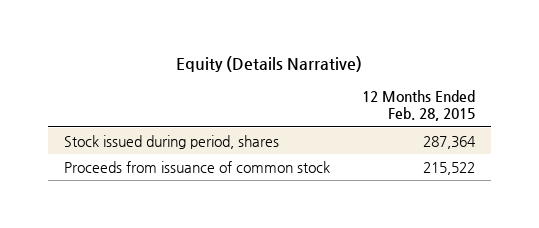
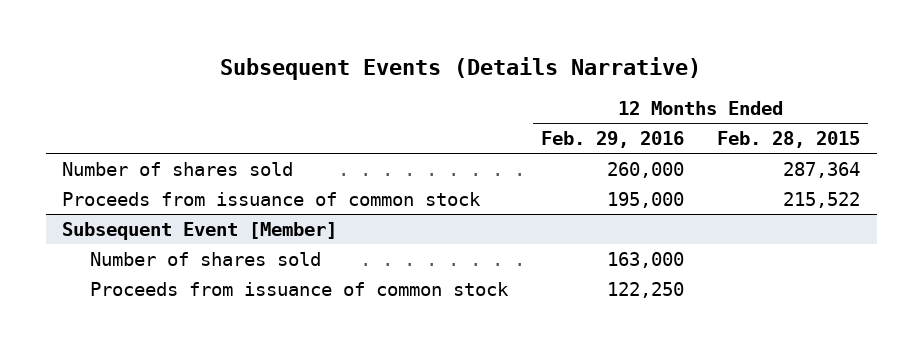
[176,56,363,73] Equity (Details Narrative) -> [220,56,702,80] Subsequent Events (Details Narrative)
none -> [541,130,685,148] Feb. 29, 2016
[63,134,279,149] Stock issued during period, shares -> [62,161,294,176] Number of shares sold
none -> [62,221,338,240] Subsequent Event [Member]
none -> [90,251,322,266] Number of shares sold
none -> [90,281,510,296] Proceeds from issuance of common stock

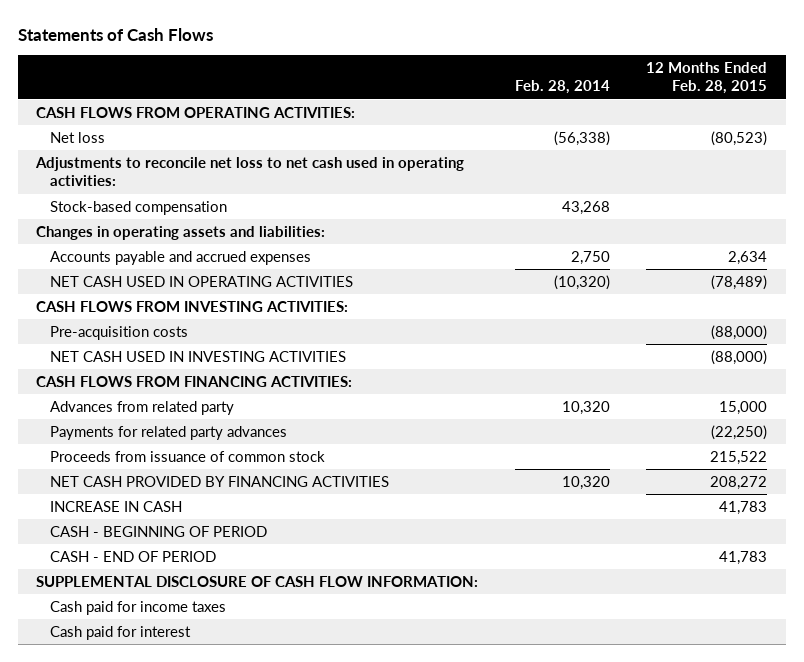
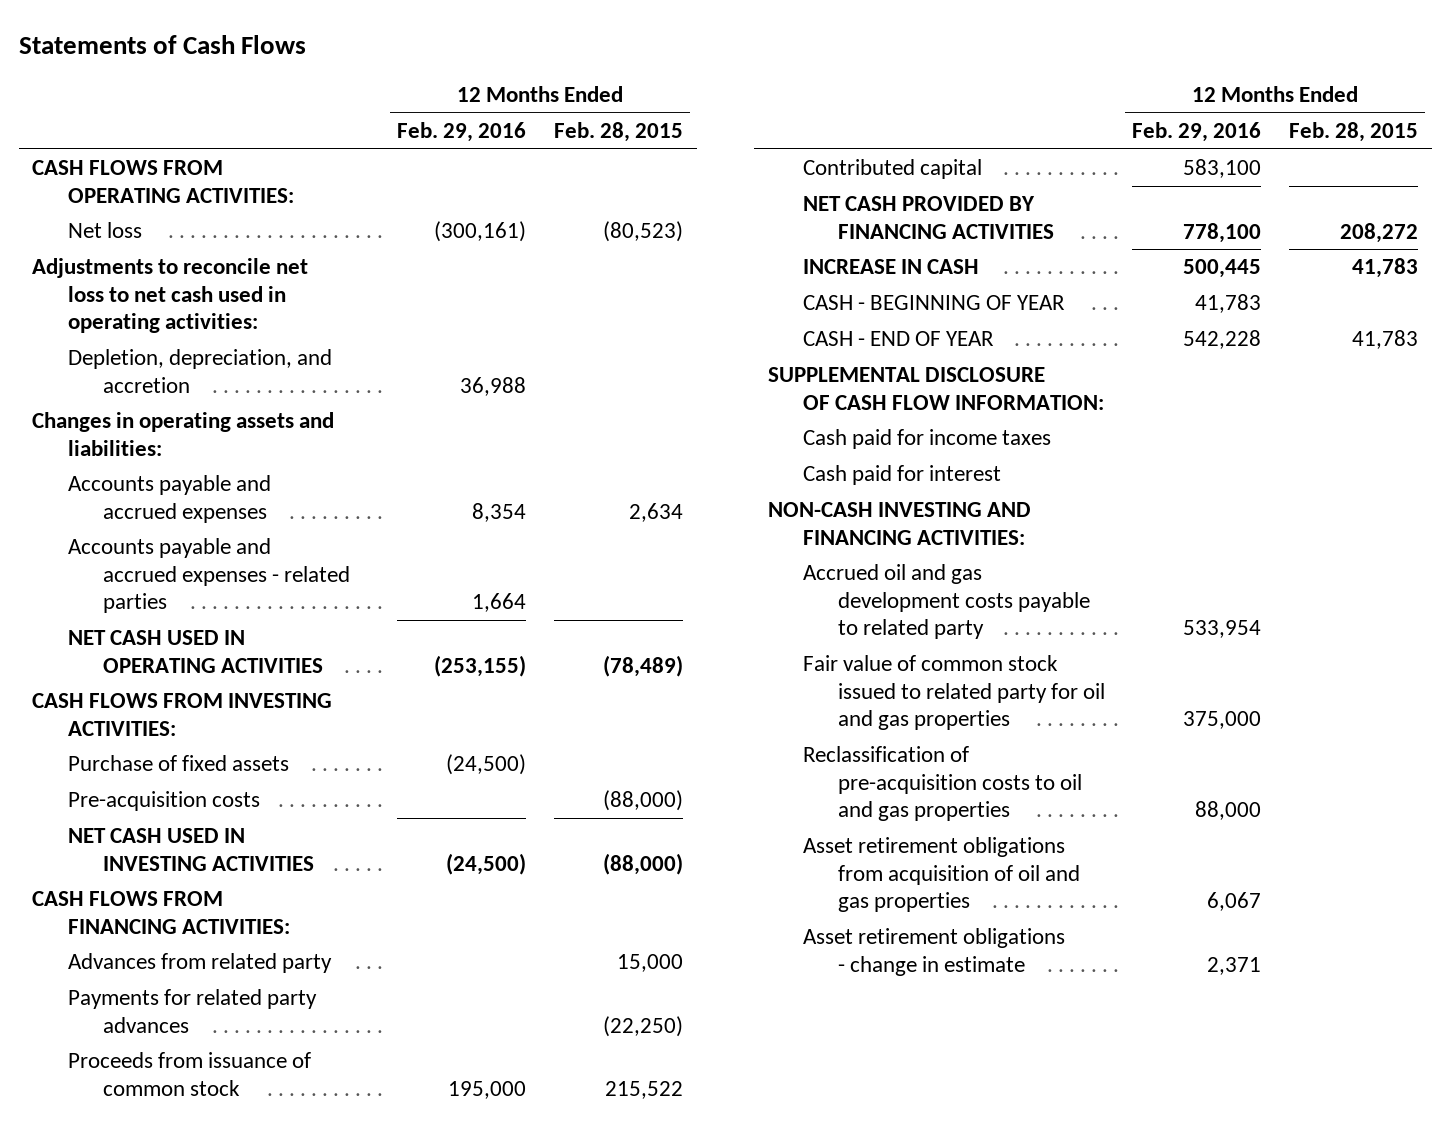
[514,80,610,95] Feb. 28, 2014 -> none
none -> [397,122,527,143] Feb. 29, 2016
[49,200,227,215] Stock-based compensation -> none
none -> [67,349,332,393] Depletion, depreciation, and accretion
none -> [67,538,350,614] Accounts payable and accrued expenses - related parties
none -> [67,755,289,772] Purchase of fixed assets
none -> [802,159,982,180] Contributed capital
[49,525,267,537] CASH - BEGINNING OF PERIOD -> [802,295,1065,311] CASH - BEGINNING OF YEAR
[49,550,216,562] CASH - END OF PERIOD -> [802,331,994,347] CASH - END OF YEAR
none -> [767,502,1031,545] NON-CASH INVESTING AND FINANCING ACTIVITIES:
none -> [802,564,1090,640] Accrued oil and gas development costs payable to related party
none -> [802,655,1105,731] Fair value of common stock issued to related party for oil and gas properties
none -> [802,746,1082,822] Reclassification of pre-acquisition costs to oil and gas properties
none -> [802,837,1080,913] Asset retirement obligations from acquisition of oil and gas properties
none -> [802,928,1065,976] Asset retirement obligations - change in estimate

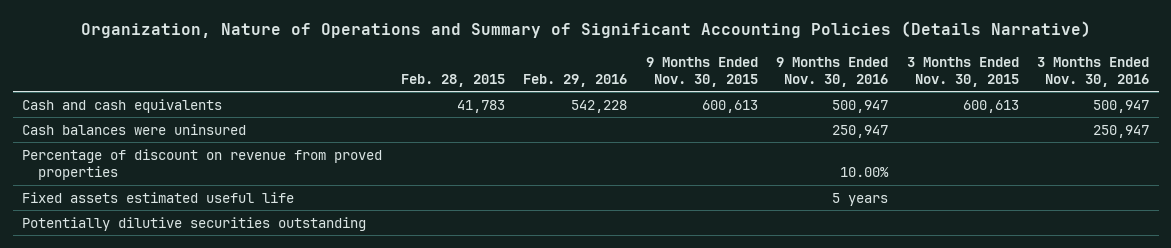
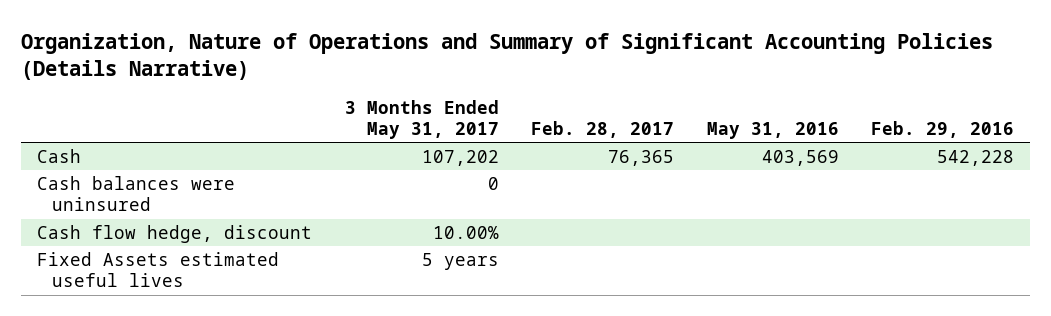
[400,73,505,87] Feb. 28, 2015 -> none
[645,56,758,87] 9 Months Ended Nov. 30, 2015 -> none
[776,56,889,87] 9 Months Ended Nov. 30, 2016 -> none
[906,56,1019,87] 3 Months Ended Nov. 30, 2015 -> none
[1037,56,1150,87] 3 Months Ended Nov. 30, 2016 -> none
none -> [344,99,499,140] 3 Months Ended May 31, 2017
none -> [531,121,675,139] Feb. 28, 2017
none -> [706,122,839,140] May 31, 2016
[22,98,223,113] Cash and cash equivalents -> [37,149,82,164] Cash
[22,148,383,181] Percentage of discount on revenue from proved properties -> none
[22,216,367,231] Potentially dilutive securities outstanding -> none
none -> [37,225,313,244] Cash flow hedge, discount
[22,191,295,203] Fixed assets estimated useful life -> [37,252,280,288] Fixed Assets estimated useful lives

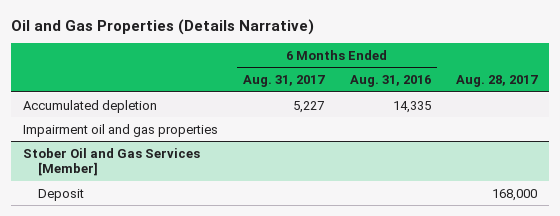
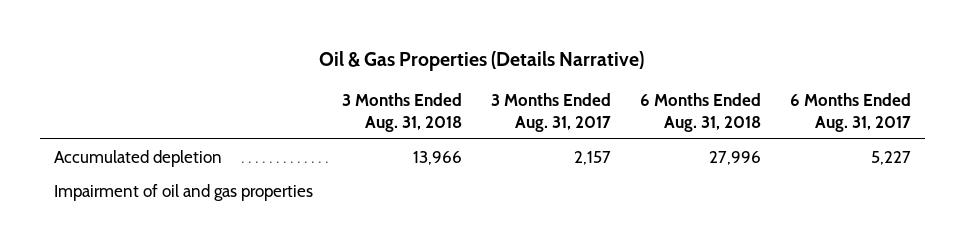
[10,18,314,35] Oil and Gas Properties (Details Narrative) -> [319,51,645,72] Oil & Gas Properties (Details Narrative)
[349,75,431,88] Aug. 31, 2016 -> none
[455,75,538,88] Aug. 28, 2017 -> none
none -> [341,93,462,132] 3 Months Ended Aug. 31, 2018
none -> [490,93,611,132] 3 Months Ended Aug. 31, 2017
none -> [639,93,761,132] 6 Months Ended Aug. 31, 2018
[23,147,201,177] Stober Oil and Gas Services [Member] -> none
[37,188,84,201] Deposit -> none
[23,123,219,137] Impairment oil and gas properties -> [54,183,314,201] Impairment of oil and gas properties

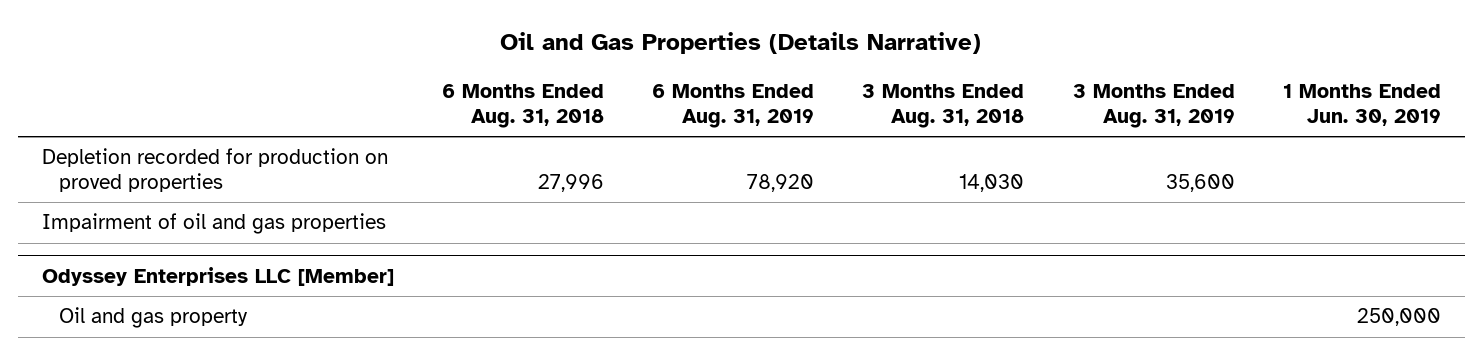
[319,51,645,72] Oil & Gas Properties (Details Narrative) -> [500,32,982,55] Oil and Gas Properties (Details Narrative)
[490,93,611,132] 3 Months Ended Aug. 31, 2017 -> none
[789,93,911,132] 6 Months Ended Aug. 31, 2017 -> none
none -> [652,84,815,129] 6 Months Ended Aug. 31, 2019
none -> [1072,84,1235,129] 3 Months Ended Aug. 31, 2019
none -> [1282,84,1441,127] 1 Months Ended Jun. 30, 2019
[54,149,223,167] Accumulated depletion -> none
none -> [42,148,389,193] Depletion recorded for production on proved properties
none -> [42,266,395,286] Odyssey Enterprises LLC [Member]
none -> [58,307,248,329] Oil and gas property

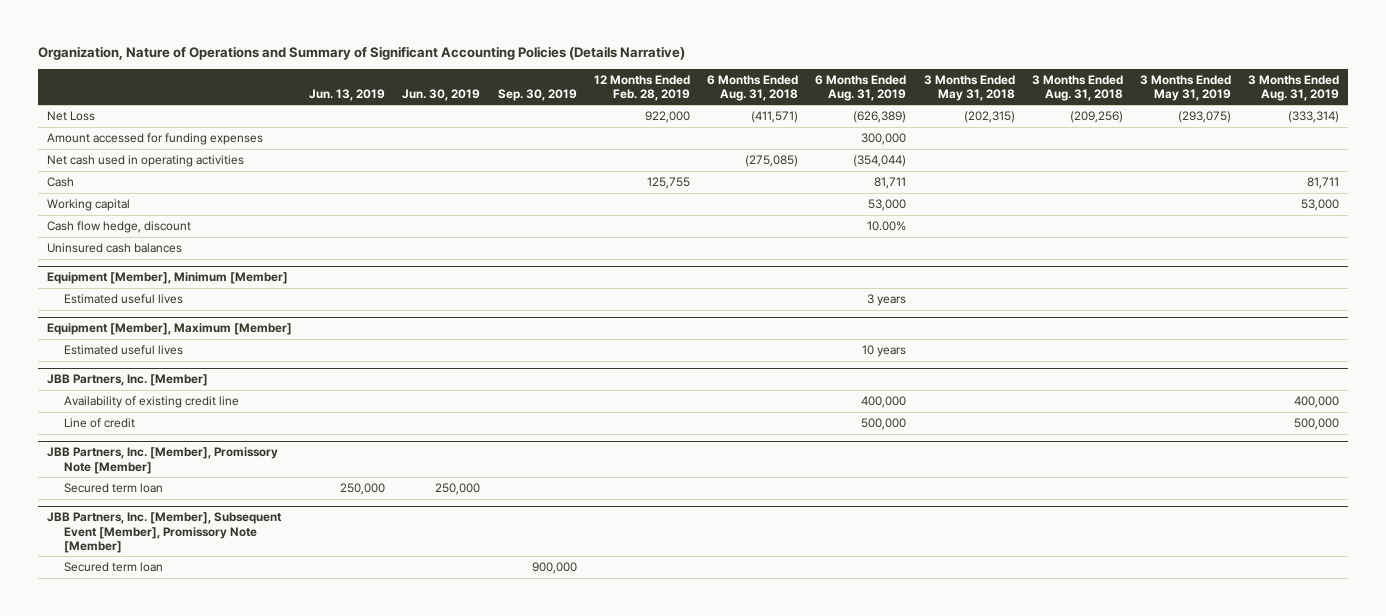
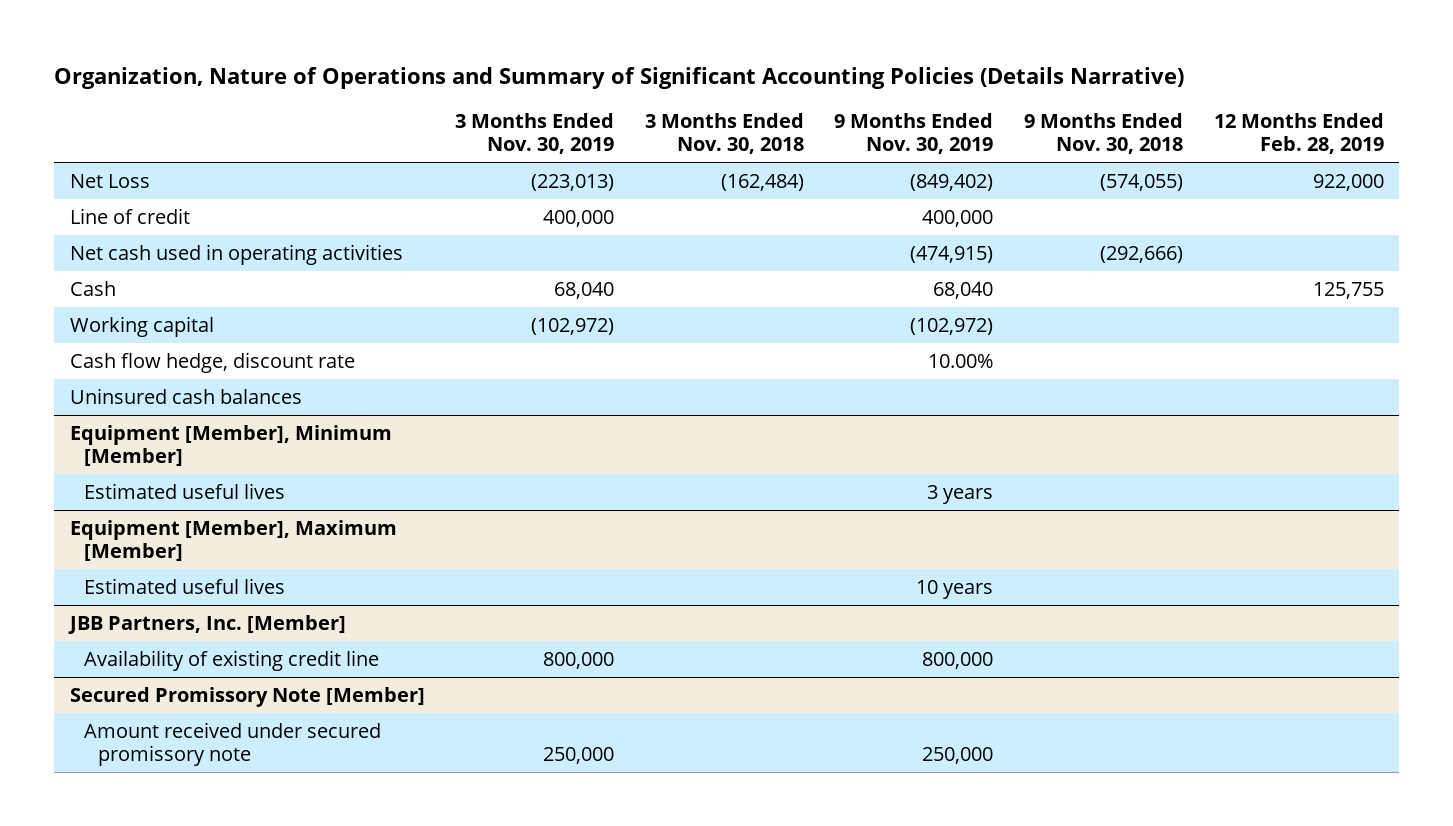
[309,88,386,101] Jun. 13, 2019 -> none
[402,88,481,101] Jun. 30, 2019 -> none
[497,88,577,101] Sep. 30, 2019 -> none
[707,74,799,101] 6 Months Ended Aug. 31, 2018 -> none
[815,74,907,101] 6 Months Ended Aug. 31, 2019 -> none
[923,74,1015,101] 3 Months Ended May 31, 2018 -> none
[1031,74,1123,101] 3 Months Ended Aug. 31, 2018 -> none
[1140,74,1232,101] 3 Months Ended May 31, 2019 -> none
[1248,74,1340,101] 3 Months Ended Aug. 31, 2019 -> none
none -> [455,113,615,155] 3 Months Ended Nov. 30, 2019
none -> [644,113,804,155] 3 Months Ended Nov. 30, 2018
none -> [834,113,994,155] 9 Months Ended Nov. 30, 2019
none -> [1024,113,1184,155] 9 Months Ended Nov. 30, 2018
[46,132,263,145] Amount accessed for funding expenses -> none
none -> [69,207,190,224] Line of credit
[46,220,191,233] Cash flow hedge, discount -> [69,351,355,373] Cash flow hedge, discount rate
[63,417,135,428] Line of credit -> none
[46,447,278,474] JBB Partners, Inc. [Member], Promissory Note [Member] -> none
[63,482,163,493] Secured term loan -> none
[46,512,282,553] JBB Partners, Inc. [Member], Subsequent Event [Member], Promissory Note [Member] -> none
[63,561,163,572] Secured term loan -> none
none -> [69,686,425,707] Secured Promissory Note [Member]
none -> [83,721,381,766] Amount received under secured promissory note

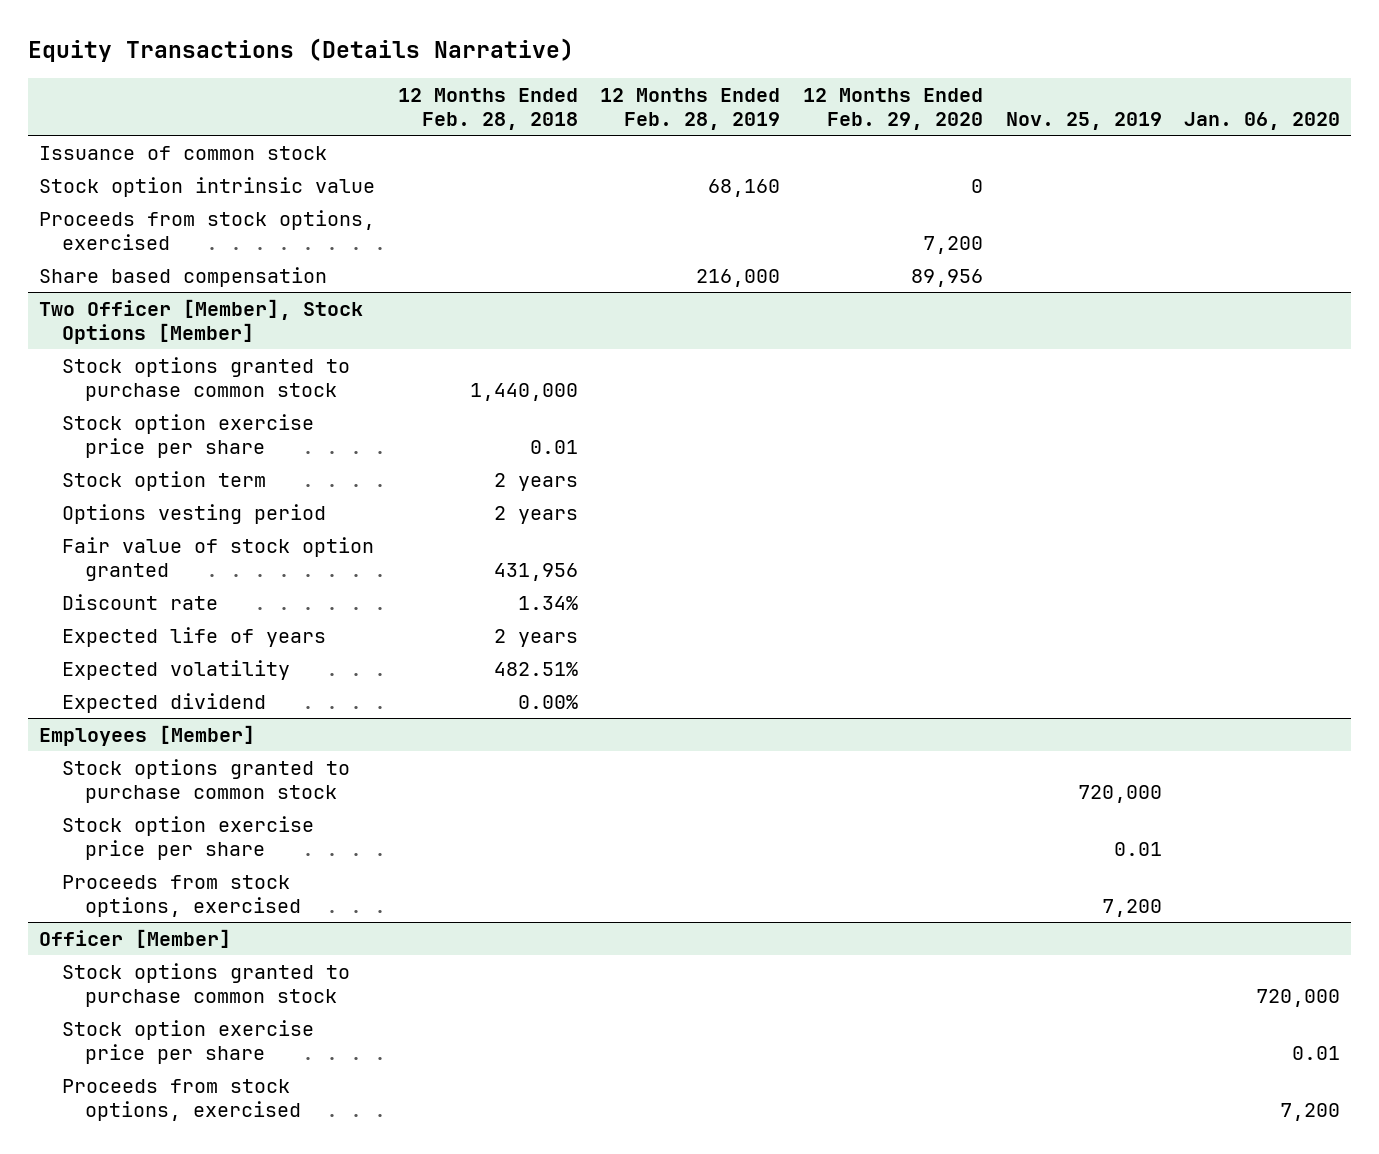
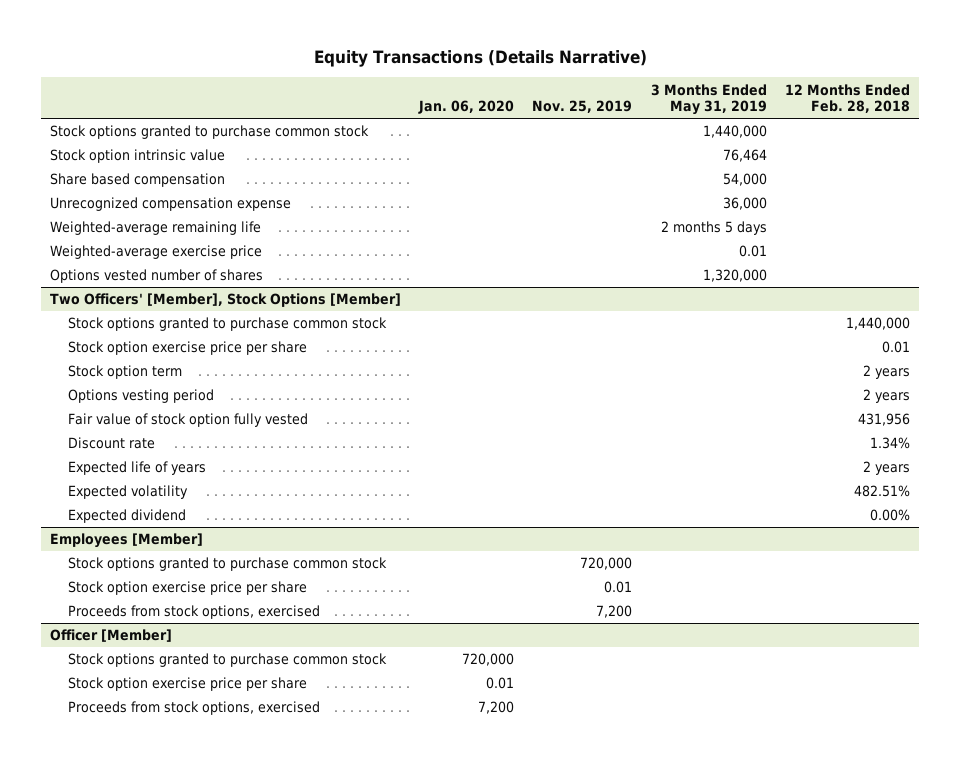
[600,87,781,130] 12 Months Ended Feb. 28, 2019 -> none
[802,87,983,130] 12 Months Ended Feb. 29, 2020 -> none
none -> [650,83,767,116] 3 Months Ended May 31, 2019
[39,145,328,160] Issuance of common stock -> none
none -> [50,125,370,140] Stock options granted to purchase common stock
[39,209,376,250] Proceeds from stock options, exercised -> none
none -> [50,197,292,212] Unrecognized compensation expense
none -> [50,221,262,236] Weighted-average remaining life
none -> [50,245,263,260] Weighted-average exercise price
none -> [50,269,264,284] Options vested number of shares
[39,298,364,344] Two Officer [Member], Stock Options [Member] -> [50,293,402,308] Two Officers' [Member], Stock Options [Member]
[62,536,375,581] Fair value of stock option granted -> [67,413,308,428] Fair value of stock option fully vested

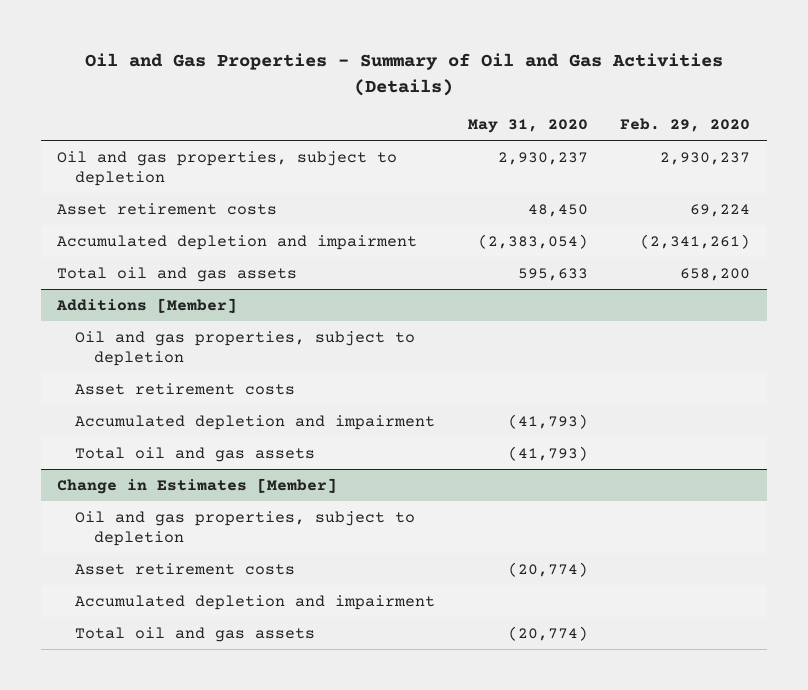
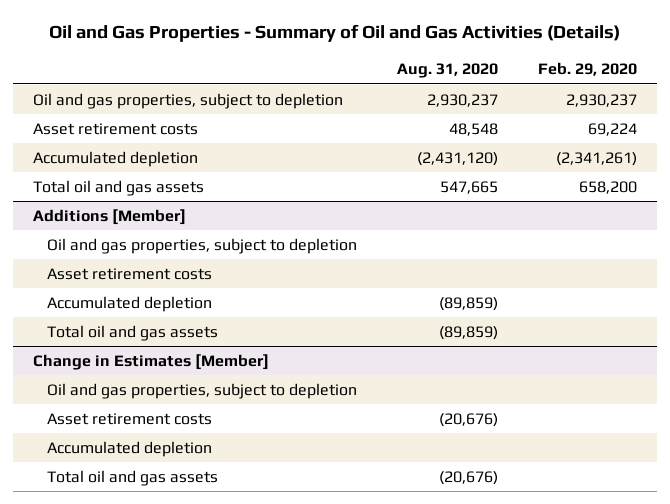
[467,118,588,133] May 31, 2020 -> none
none -> [397,63,499,79] Aug. 31, 2020
[57,234,418,250] Accumulated depletion and impairment -> [33,150,199,167] Accumulated depletion
[75,414,436,430] Accumulated depletion and impairment -> [47,295,213,312] Accumulated depletion
[75,594,436,610] Accumulated depletion and impairment -> [47,440,213,457] Accumulated depletion

